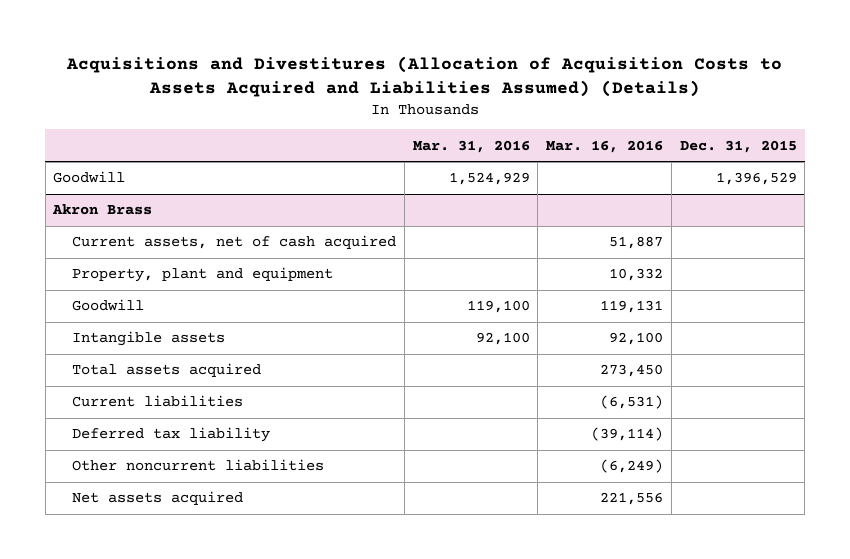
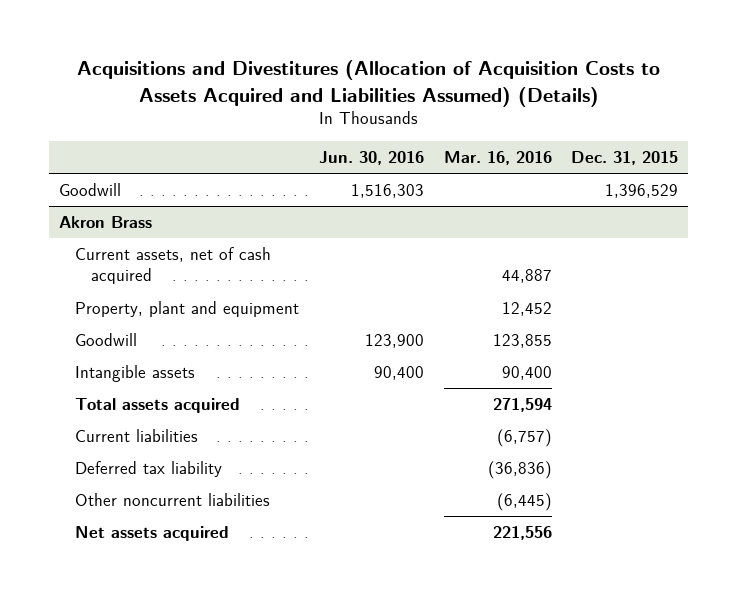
[412,139,530,153] Mar. 31, 2016 -> none
none -> [318,151,424,166] Jun. 30, 2016
[609,236,664,250] 51,887 -> [501,269,552,284] 44,887
[609,268,664,282] 10,332 -> [501,301,552,316] 12,452
[600,300,664,314] 119,131 -> [492,333,552,348] 123,855
[609,332,664,346] 92,100 -> [501,365,552,380] 90,400
[600,364,664,378] 273,450 -> [492,397,552,412] 271,594
[600,395,664,410] (6,531) -> [496,428,552,447] (6,757)
[591,427,664,442] (39,114) -> [487,460,552,479] (36,836)
[600,459,664,474] (6,249) -> [496,492,552,511] (6,445)

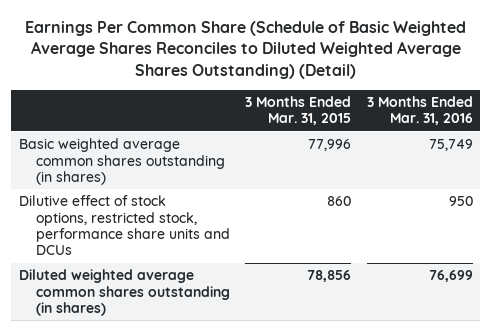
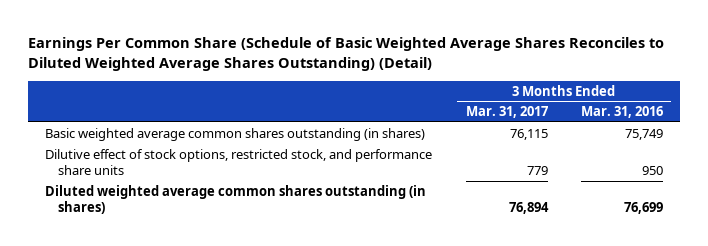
[245,96,352,126] 3 Months Ended Mar. 31, 2015 -> none
none -> [465,106,548,119] Mar. 31, 2017
[18,195,230,256] Dilutive effect of stock options, restricted stock, performance share units and DCUs -> [45,148,433,176] Dilutive effect of stock options, restricted stock, and performance share units

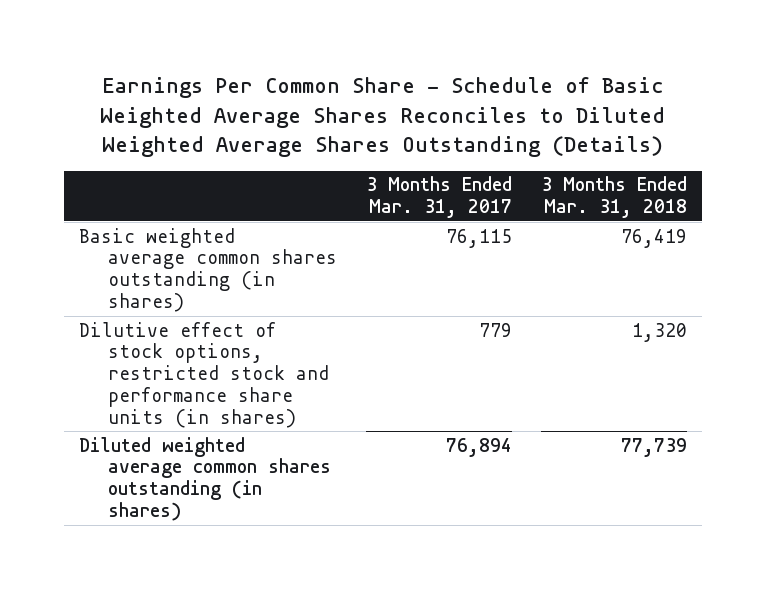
[28,37,665,72] Earnings Per Common Share (Schedule of Basic Weighted Average Shares Reconciles to Diluted Weighted Average Shares Outstanding) (Detail) -> [99,77,665,157] Earnings Per Common Share - Schedule of Basic Weighted Average Shares Reconciles to Diluted Weighted Average Shares Outstanding (Details)
[581,106,664,119] Mar. 31, 2016 -> none
none -> [541,176,688,219] 3 Months Ended Mar. 31, 2018
[45,148,433,176] Dilutive effect of stock options, restricted stock, and performance share units -> [78,321,329,428] Dilutive effect of stock options, restricted stock and performance share units (in shares)

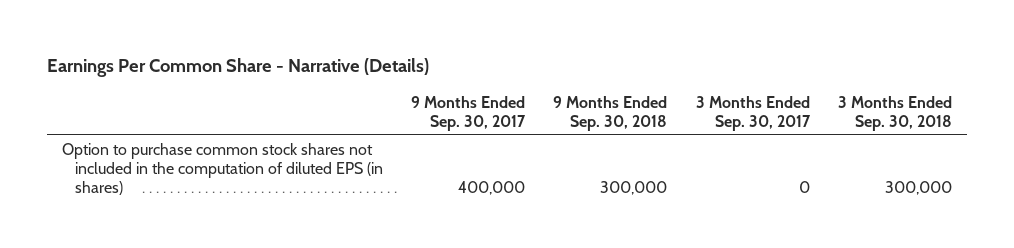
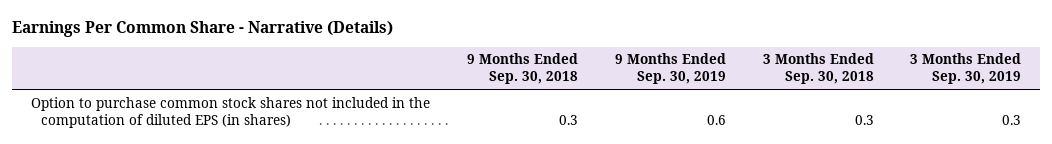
[411,95,527,131] 9 Months Ended Sep. 30, 2017 -> none
[695,95,811,131] 3 Months Ended Sep. 30, 2017 -> none
none -> [614,53,726,85] 9 Months Ended Sep. 30, 2019
none -> [910,53,1022,85] 3 Months Ended Sep. 30, 2019
[600,181,668,196] 300,000 -> [558,114,578,125] 0.3
[885,181,953,196] 300,000 -> [854,114,874,125] 0.3

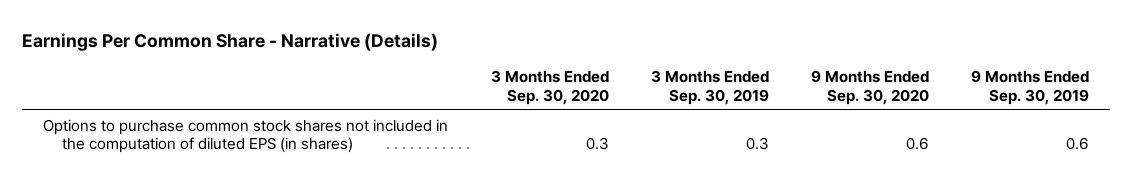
[466,53,578,85] 9 Months Ended Sep. 30, 2018 -> none
[762,53,874,85] 3 Months Ended Sep. 30, 2018 -> none
none -> [490,70,609,105] 3 Months Ended Sep. 30, 2020
none -> [811,70,930,105] 9 Months Ended Sep. 30, 2020
[30,96,430,128] Option to purchase common stock shares not included in the computation of diluted EPS (in shares) -> [43,119,449,154] Options to purchase common stock shares not included in the computation of diluted EPS (in shares)

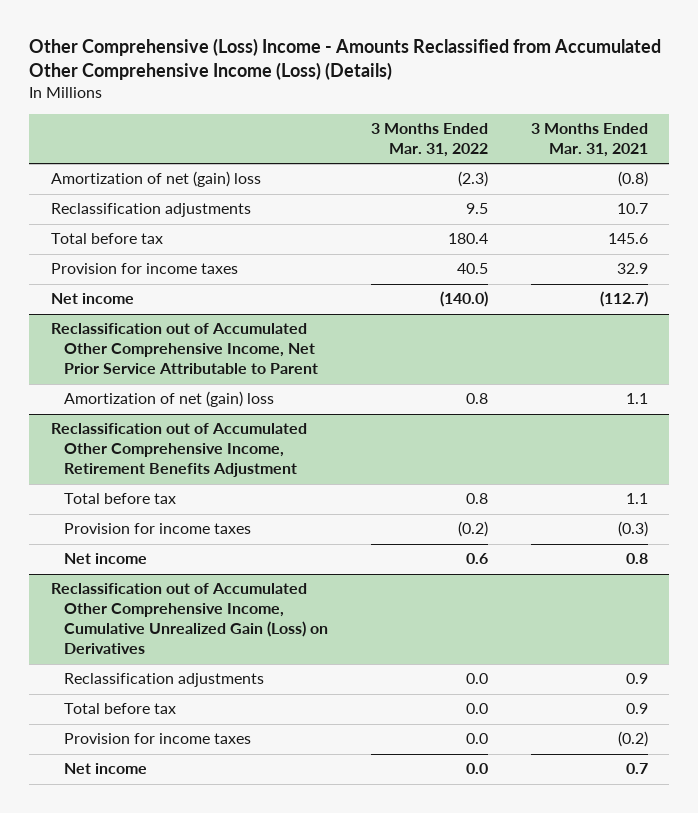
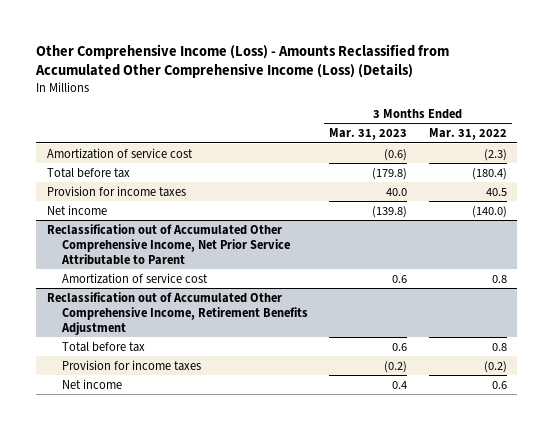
[29,38,662,81] Other Comprehensive (Loss) Income - Amounts Reclassified from Accumulated Other Comprehensive Income (Loss) (Details) -> [35,43,450,79] Other Comprehensive Income (Loss) - Amounts Reclassified from Accumulated Other Comprehensive Income (Loss) (Details)
[530,123,648,158] 3 Months Ended Mar. 31, 2021 -> none
none -> [329,128,408,141] Mar. 31, 2023
[50,203,251,218] Reclassification adjustments -> none
[50,171,261,188] Amortization of net (gain) loss -> [46,147,193,159] Amortization of service cost
[447,233,488,245] 180.4 -> [471,167,507,180] (180.4)
[64,391,275,408] Amortization of net (gain) loss -> [62,272,209,284] Amortization of service cost
[50,583,329,655] Reclassification out of Accumulated Other Comprehensive Income, Cumulative Unrealized Gain (Loss) on Derivatives -> none
[64,673,265,688] Reclassification adjustments -> none
[64,703,177,715] Total before tax -> none
[64,733,252,745] Provision for income taxes -> none
[64,763,148,775] Net income -> none

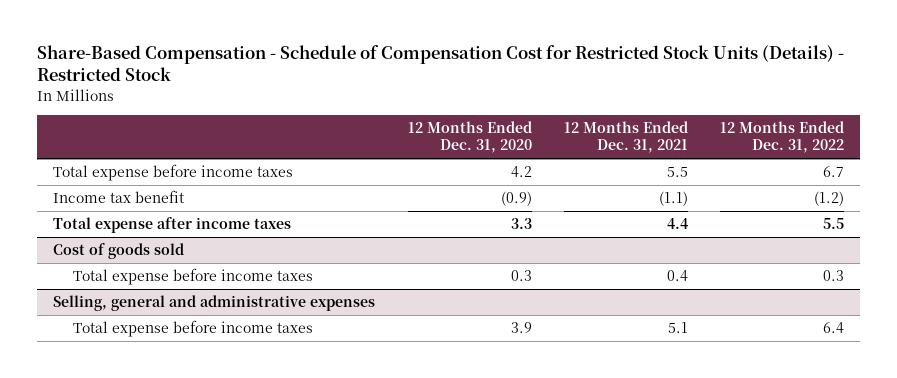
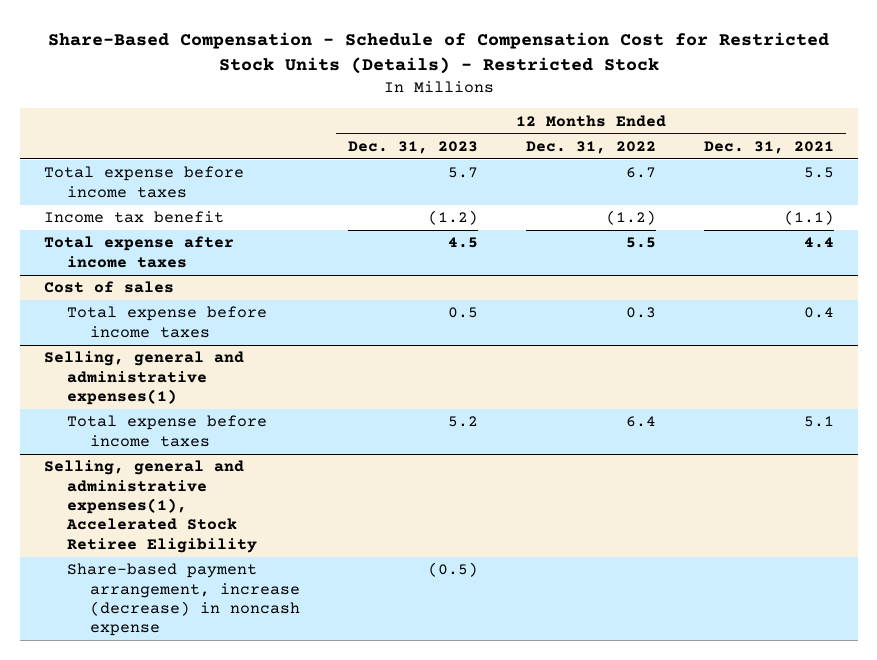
[407,121,532,154] 12 Months Ended Dec. 31, 2020 -> none
none -> [347,141,478,155] Dec. 31, 2023
[53,243,185,260] Cost of goods sold -> [43,281,174,294] Cost of sales
[53,295,376,312] Selling, general and administrative expenses -> [43,351,244,405] Selling, general and administrative expenses(1)
none -> [43,460,257,553] Selling, general and administrative expenses(1), Accelerated Stock Retiree Eligibility
none -> [66,563,300,637] Share-based payment arrangement, increase (decrease) in noncash expense

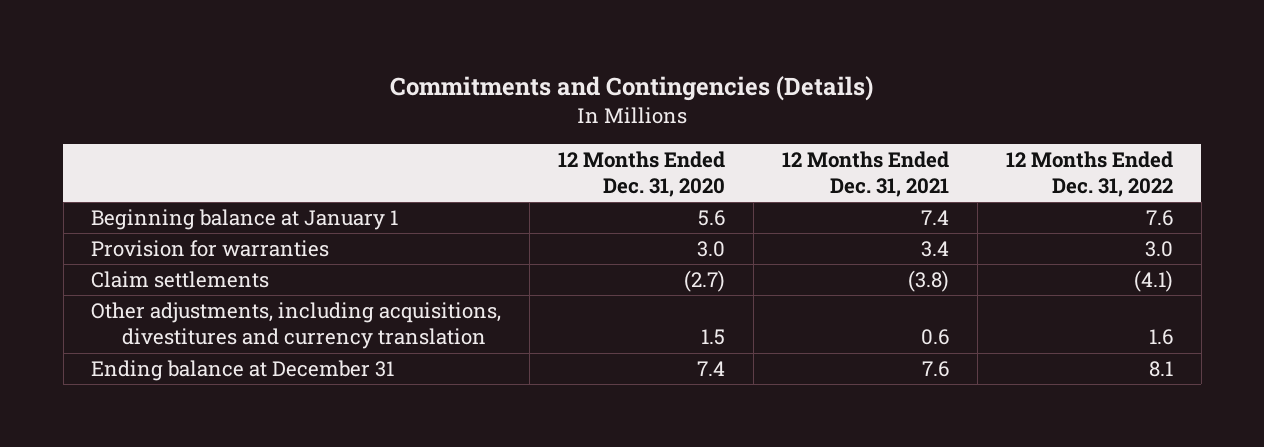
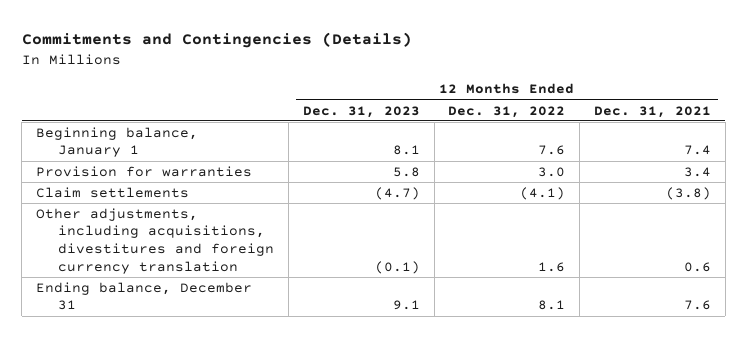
[558,150,726,198] 12 Months Ended Dec. 31, 2020 -> none
none -> [302,105,420,118] Dec. 31, 2023
[91,209,399,231] Beginning balance at January 1 -> [36,126,199,158] Beginning balance, January 1
[91,302,502,350] Other adjustments, including acquisitions, divestitures and currency translation -> [36,207,275,274] Other adjustments, including acquisitions, divestitures and foreign currency translation
[91,360,395,382] Ending balance at December 31 -> [36,281,253,311] Ending balance, December 31

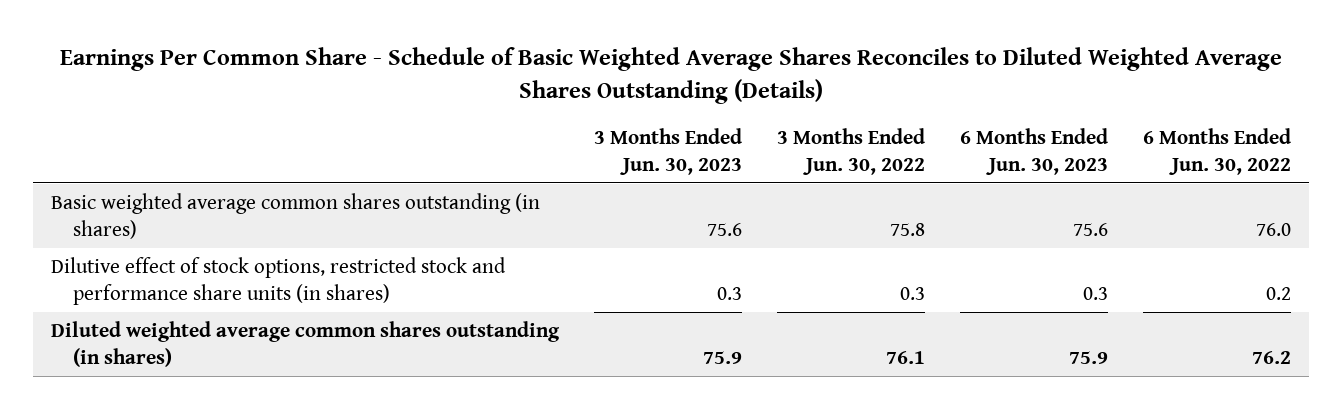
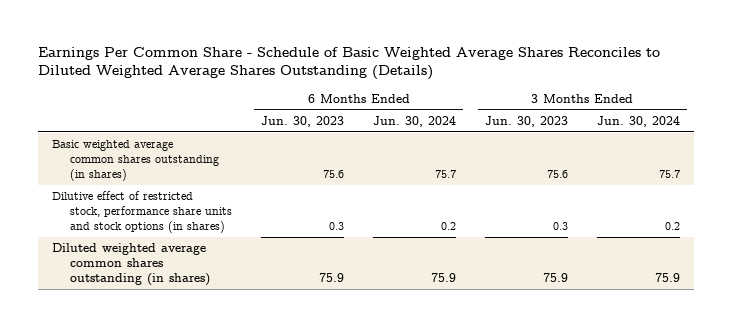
[777,127,926,175] 3 Months Ended Jun. 30, 2022 -> none
[1143,127,1292,175] 6 Months Ended Jun. 30, 2022 -> none
none -> [372,115,456,127] Jun. 30, 2024
none -> [596,115,680,127] Jun. 30, 2024
[50,257,506,305] Dilutive effect of stock options, restricted stock and performance share units (in shares) -> [52,191,233,234] Dilutive effect of restricted stock, performance share units and stock options (in shares)

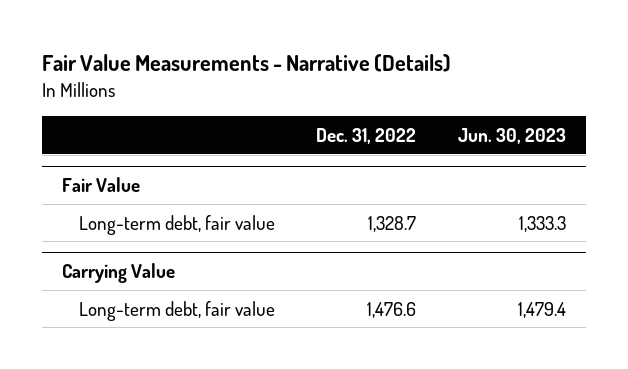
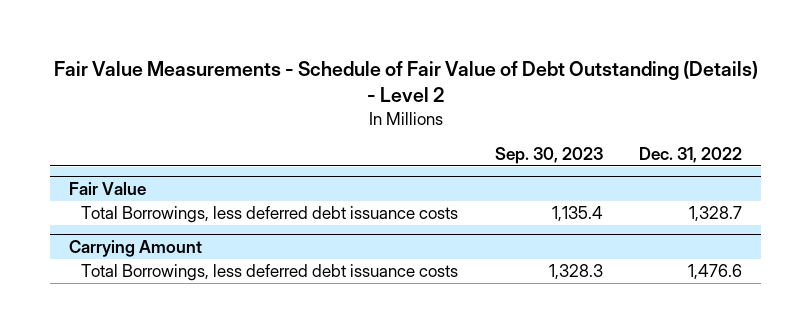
[41,54,451,73] Fair Value Measurements - Narrative (Details) -> [53,61,758,103] Fair Value Measurements - Schedule of Fair Value of Debt Outstanding (Details) - Level 2
[457,127,566,144] Jun. 30, 2023 -> none
none -> [494,147,603,165] Sep. 30, 2023
[78,214,275,235] Long-term debt, fair value -> [81,206,459,224] Total Borrowings, less deferred debt issuance costs
[62,262,176,283] Carrying Value -> [68,240,202,258] Carrying Amount
[78,300,275,321] Long-term debt, fair value -> [81,264,459,282] Total Borrowings, less deferred debt issuance costs

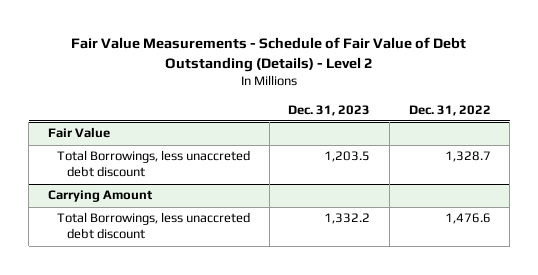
[494,147,603,165] Sep. 30, 2023 -> none
none -> [288,104,371,116] Dec. 31, 2023
[81,206,459,224] Total Borrowings, less deferred debt issuance costs -> [57,150,251,178] Total Borrowings, less unaccreted debt discount
[81,264,459,282] Total Borrowings, less deferred debt issuance costs -> [57,212,251,240] Total Borrowings, less unaccreted debt discount

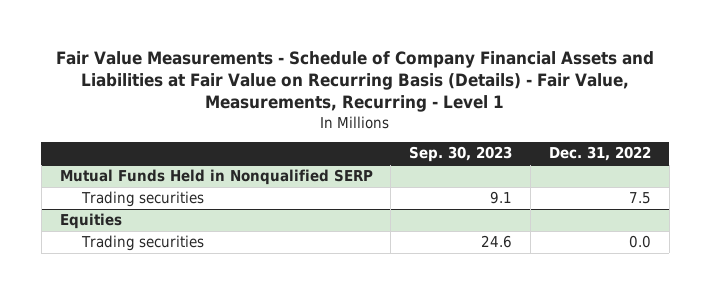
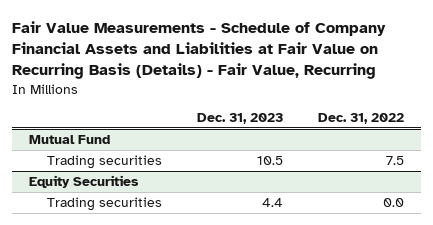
[56,50,655,113] Fair Value Measurements - Schedule of Company Financial Assets and Liabilities at Fair Value on Recurring Basis (Details) - Fair Value, Measurements, Recurring - Level 1 -> [11,20,386,80] Fair Value Measurements - Schedule of Company Financial Assets and Liabilities at Fair Value on Recurring Basis (Details) - Fair Value, Recurring
[409,146,513,163] Sep. 30, 2023 -> none
none -> [196,113,283,125] Dec. 31, 2023
[59,169,373,186] Mutual Funds Held in Nonqualified SERP -> [29,135,111,145] Mutual Fund
[59,213,122,230] Equities -> [29,175,140,189] Equity Securities

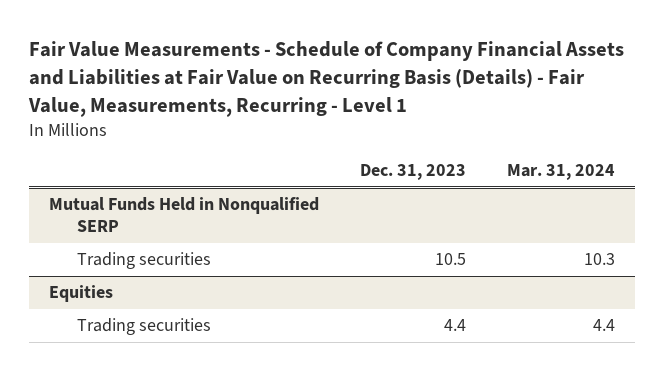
[11,20,386,80] Fair Value Measurements - Schedule of Company Financial Assets and Liabilities at Fair Value on Recurring Basis (Details) - Fair Value, Recurring -> [27,41,624,118] Fair Value Measurements - Schedule of Company Financial Assets and Liabilities at Fair Value on Recurring Basis (Details) - Fair Value, Measurements, Recurring - Level 1
[317,113,404,125] Dec. 31, 2022 -> none
none -> [506,164,615,181] Mar. 31, 2024
[29,135,111,145] Mutual Fund -> [49,197,320,233] Mutual Funds Held in Nonqualified SERP
[29,175,140,189] Equity Securities -> [49,285,114,303] Equities

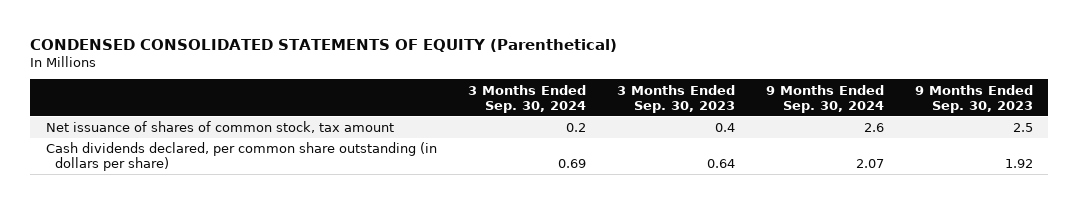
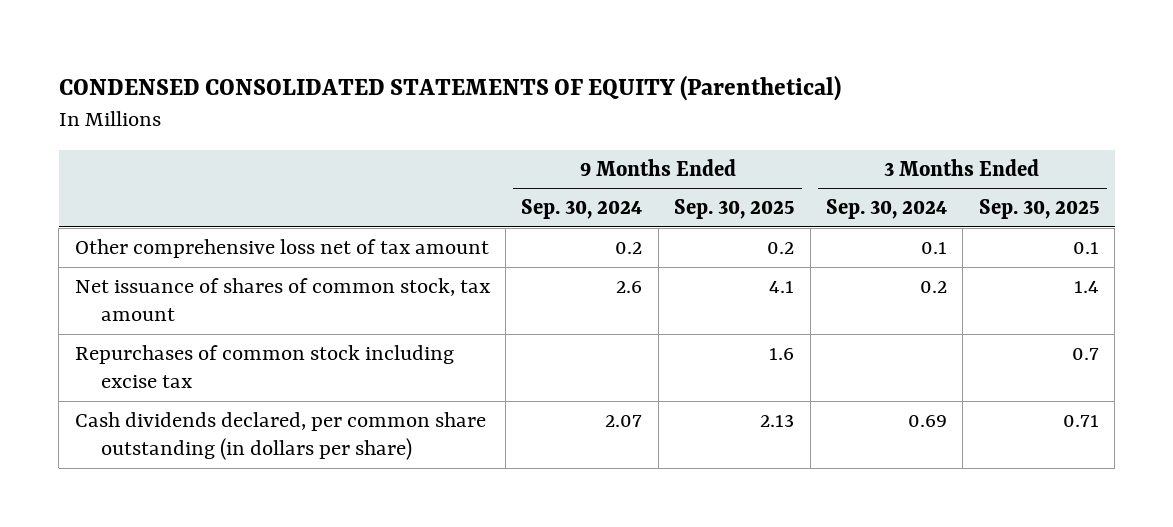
[616,84,735,113] 3 Months Ended Sep. 30, 2023 -> none
[914,84,1033,113] 9 Months Ended Sep. 30, 2023 -> none
none -> [674,199,795,220] Sep. 30, 2025
none -> [978,199,1099,220] Sep. 30, 2025
none -> [74,238,489,258] Other comprehensive loss net of tax amount
none -> [74,344,454,388] Repurchases of common stock including excise tax

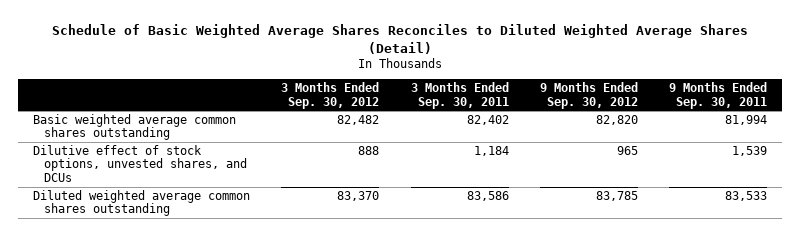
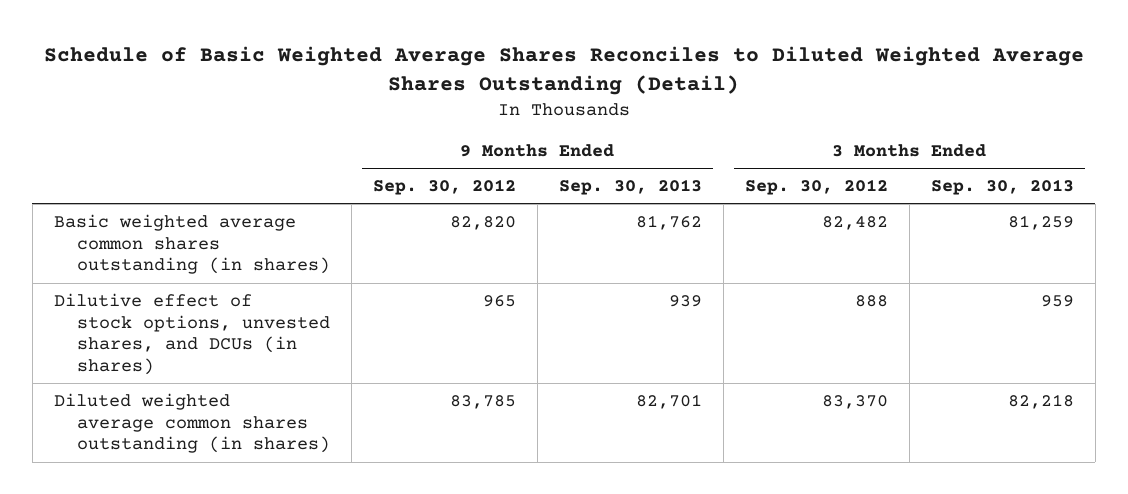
[52,24,749,54] Schedule of Basic Weighted Average Shares Reconciles to Diluted Weighted Average Shares (Detail) -> [43,46,1084,95] Schedule of Basic Weighted Average Shares Reconciles to Diluted Weighted Average Shares Outstanding (Detail)
[410,82,509,109] 3 Months Ended Sep. 30, 2011 -> none
[668,82,767,109] 9 Months Ended Sep. 30, 2011 -> none
none -> [558,179,702,196] Sep. 30, 2013
none -> [930,179,1074,196] Sep. 30, 2013
[33,114,237,141] Basic weighted average common shares outstanding -> [53,213,330,275] Basic weighted average common shares outstanding (in shares)
[33,145,247,182] Dilutive effect of stock options, unvested shares, and DCUs -> [53,292,330,376] Dilutive effect of stock options, unvested shares, and DCUs (in shares)
[33,190,251,217] Diluted weighted average common shares outstanding -> [53,392,330,454] Diluted weighted average common shares outstanding (in shares)

